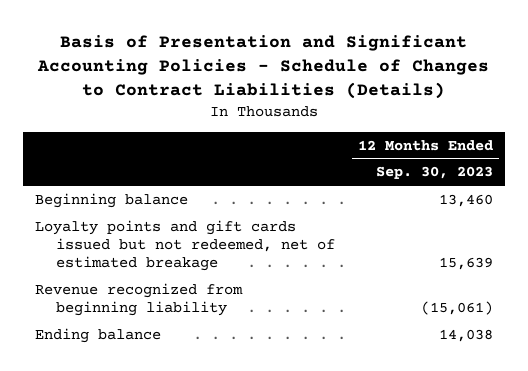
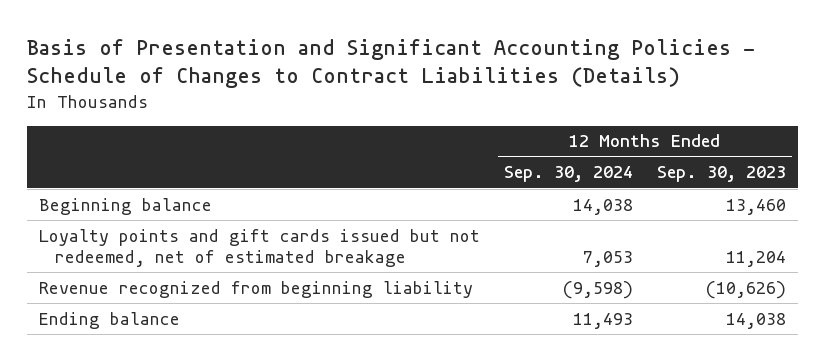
none -> [504,166,634,183] Sep. 30, 2024
[439,257,494,271] 15,639 -> [726,251,787,268] 11,204
[421,301,494,316] (15,061) -> [706,280,787,299] (10,626)

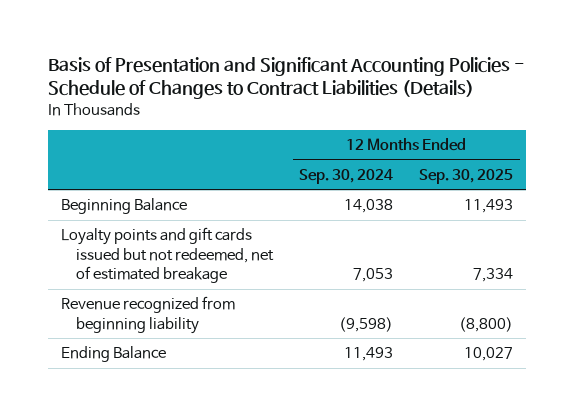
[657,166,787,183] Sep. 30, 2023 -> none
none -> [419,168,514,184] Sep. 30, 2025
[38,197,212,215] Beginning balance -> [60,198,187,215] Beginning Balance
[38,311,180,329] Ending balance -> [60,346,166,363] Ending Balance

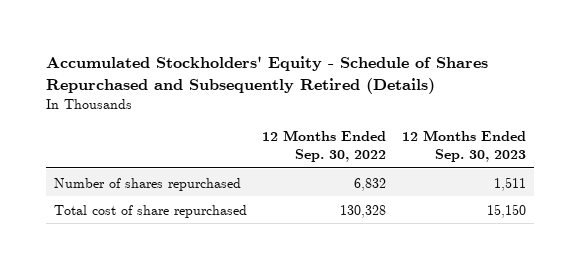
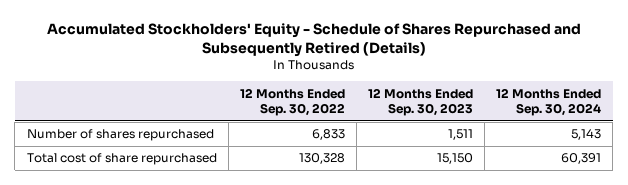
none -> [496,87,602,117] 12 Months Ended Sep. 30, 2024
[354,177,387,191] 6,832 -> [311,129,345,141] 6,833

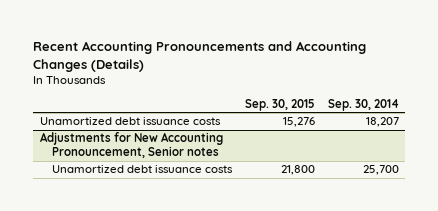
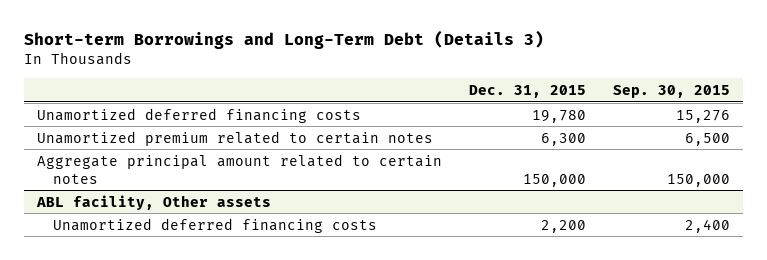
[33,41,367,72] Recent Accounting Pronouncements and Accounting Changes (Details) -> [23,30,544,50] Short-term Borrowings and Long-Term Debt (Details 3)
[327,98,399,111] Sep. 30, 2014 -> none
none -> [469,84,587,98] Dec. 31, 2015
[39,132,223,159] Adjustments for New Accounting Pronouncement, Senior notes -> none
[39,117,221,126] Unamortized debt issuance costs -> [37,107,362,123] Unamortized deferred financing costs
none -> [37,130,434,146] Unamortized premium related to certain notes
none -> [37,153,443,184] Aggregate principal amount related to certain notes
none -> [36,194,272,210] ABL facility, Other assets
[52,165,234,174] Unamortized debt issuance costs -> [53,217,378,233] Unamortized deferred financing costs
[281,165,316,176] 21,800 -> [684,218,730,233] 2,400

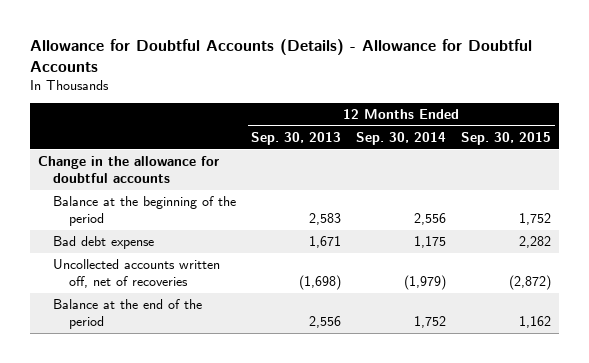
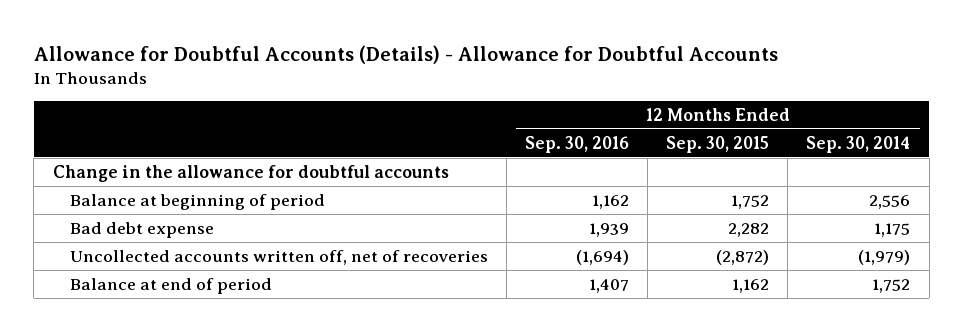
[251,131,342,145] Sep. 30, 2013 -> none
none -> [524,135,629,153] Sep. 30, 2016
[53,196,237,227] Balance at the beginning of the period -> [69,193,325,210] Balance at beginning of period
[53,299,203,330] Balance at the end of the period -> [69,277,272,294] Balance at end of period

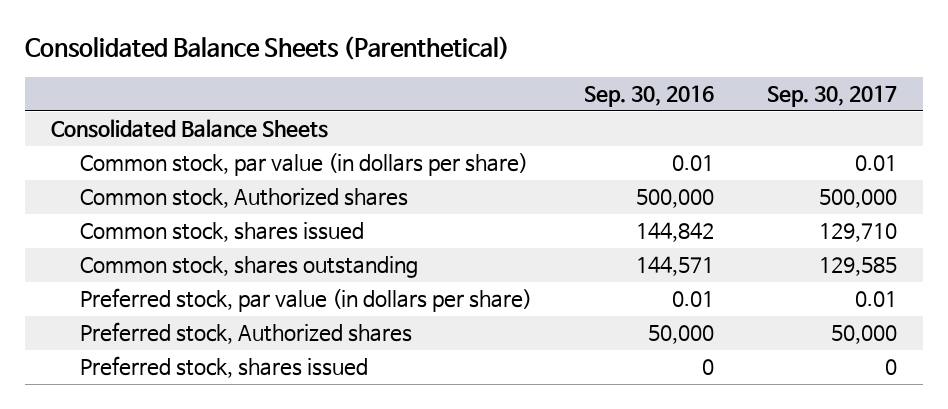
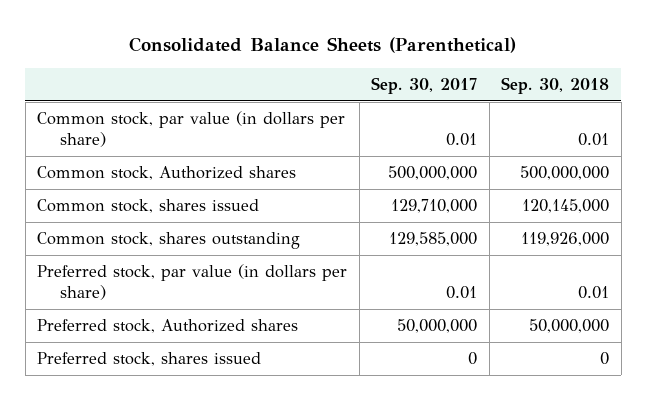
[584,85,715,108] Sep. 30, 2016 -> none
none -> [501,76,610,94] Sep. 30, 2018
[50,119,328,139] Consolidated Balance Sheets -> none
[818,189,897,209] 500,000 -> [388,166,478,181] 500,000,000
[818,223,897,243] 129,710 -> [391,199,478,214] 129,710,000
[818,257,897,277] 129,585 -> [389,232,478,247] 129,585,000
[830,325,897,345] 50,000 -> [397,319,478,334] 50,000,000

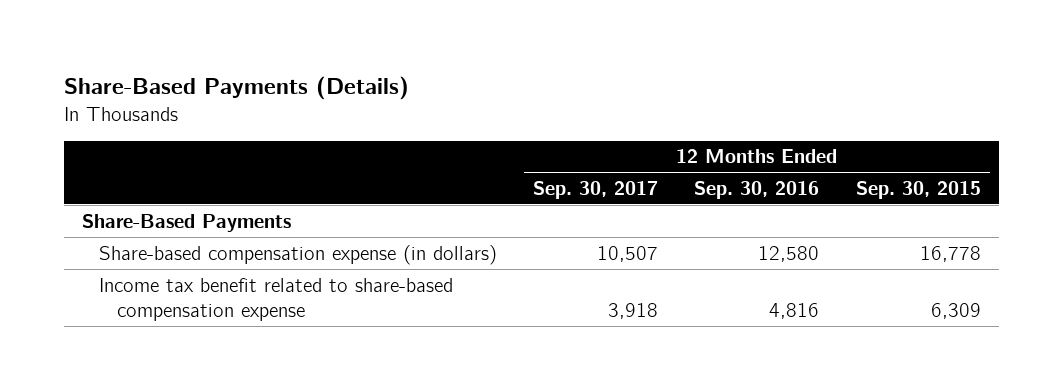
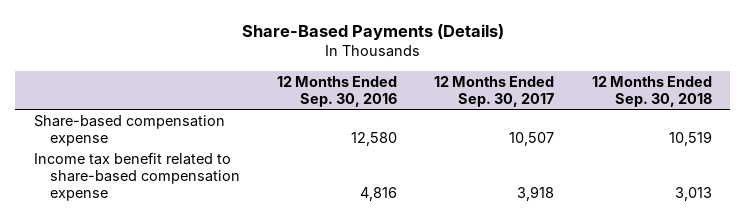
[855,180,981,199] Sep. 30, 2015 -> none
none -> [591,75,712,107] 12 Months Ended Sep. 30, 2018
[81,213,291,232] Share-Based Payments -> none
[99,244,498,265] Share-based compensation expense (in dollars) -> [33,114,225,146] Share-based compensation expense

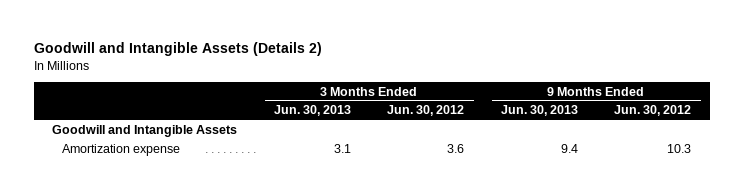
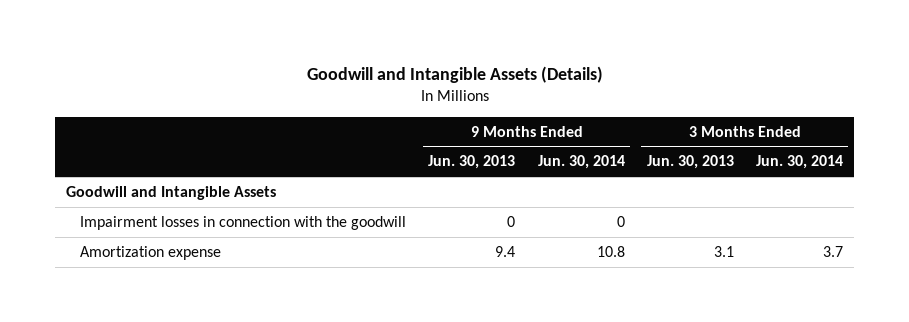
[34,42,323,57] Goodwill and Intangible Assets (Details 2) -> [306,65,603,83] Goodwill and Intangible Assets (Details)
[387,105,465,117] Jun. 30, 2012 -> none
[614,105,692,117] Jun. 30, 2012 -> none
none -> [537,155,625,170] Jun. 30, 2014
none -> [755,155,843,170] Jun. 30, 2014
none -> [80,216,407,231] Impairment losses in connection with the goodwill

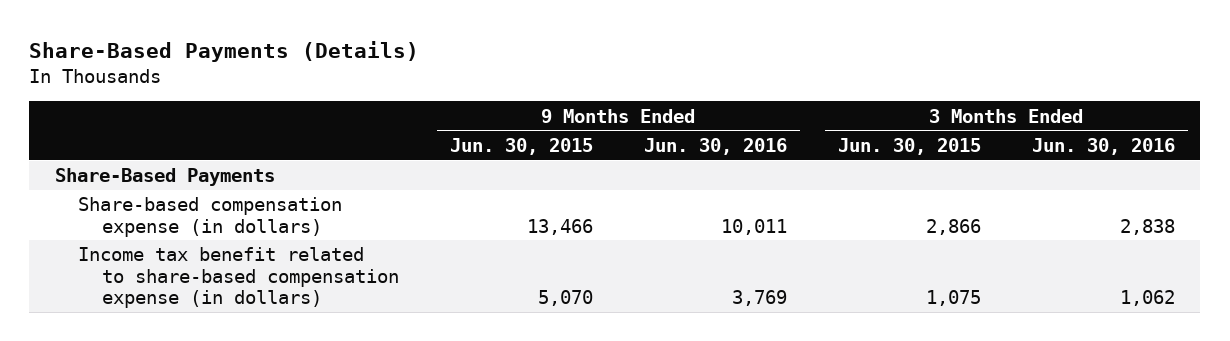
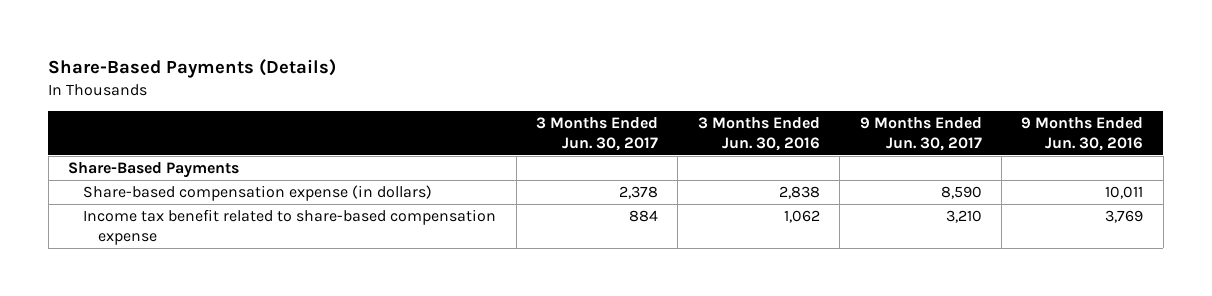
[449,137,593,155] Jun. 30, 2015 -> none
[837,137,981,155] Jun. 30, 2015 -> none
none -> [536,117,659,151] 3 Months Ended Jun. 30, 2017
none -> [859,117,982,151] 9 Months Ended Jun. 30, 2017
[78,247,399,308] Income tax benefit related to share-based compensation expense (in dollars) -> [83,209,497,245] Income tax benefit related to share-based compensation expense

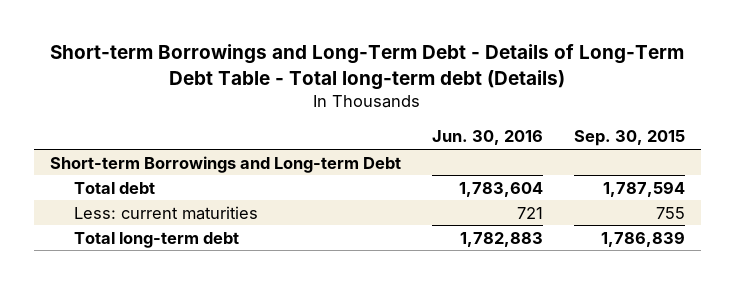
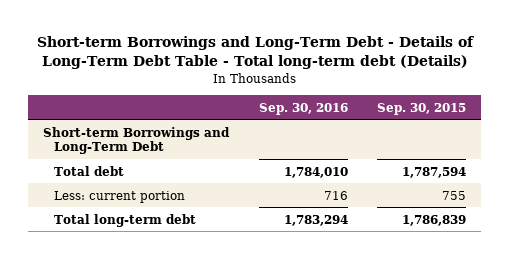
[431,130,543,146] Jun. 30, 2016 -> none
none -> [258,102,348,115] Sep. 30, 2016
[49,155,401,173] Short-term Borrowings and Long-term Debt -> [43,126,231,155] Short-term Borrowings and Long-Term Debt
[73,205,258,220] Less: current maturities -> [54,190,186,203] Less: current portion

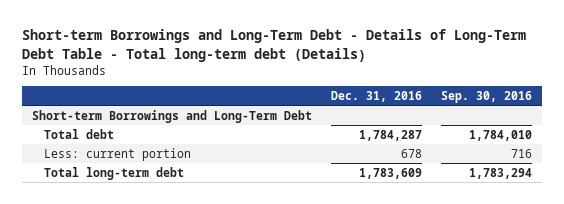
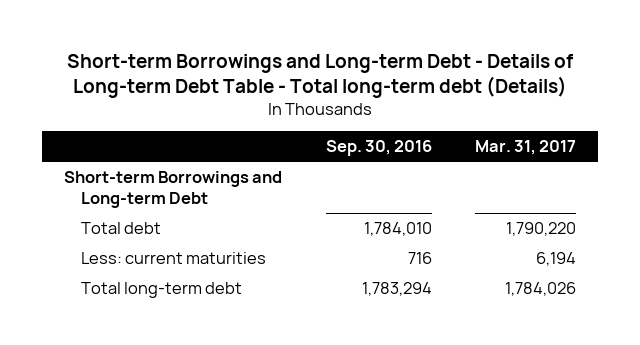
[22,29,527,62] Short-term Borrowings and Long-Term Debt - Details of Long-Term Debt Table - Total long-term debt (Details) -> [67,53,574,98] Short-term Borrowings and Long-term Debt - Details of Long-term Debt Table - Total long-term debt (Details)
[330,91,422,103] Dec. 31, 2016 -> none
none -> [475,140,577,156] Mar. 31, 2017
[31,109,312,123] Short-term Borrowings and Long-Term Debt -> [64,171,283,208] Short-term Borrowings and Long-term Debt
[43,147,191,161] Less: current portion -> [80,252,266,265] Less: current maturities

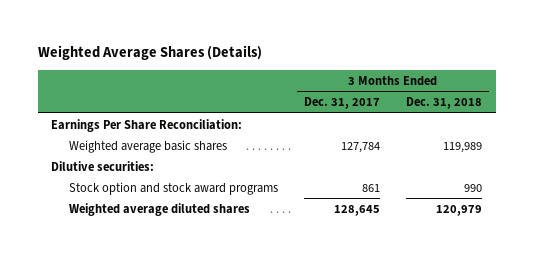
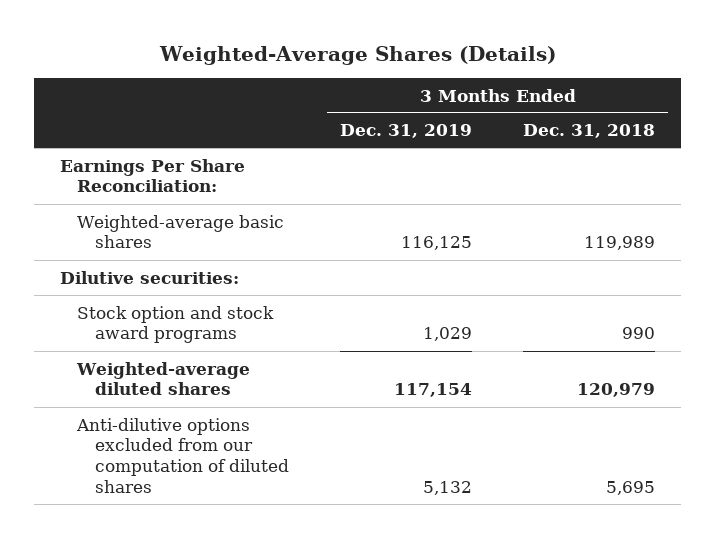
[37,45,262,61] Weighted Average Shares (Details) -> [158,45,556,65] Weighted-Average Shares (Details)
[304,97,381,110] Dec. 31, 2017 -> none
none -> [340,124,473,139] Dec. 31, 2019
[68,139,227,153] Weighted average basic shares -> [77,214,285,249] Weighted-average basic shares
[68,202,250,216] Weighted average diluted shares -> [76,361,251,396] Weighted-average diluted shares
none -> [76,417,290,494] Anti-dilutive options excluded from our computation of diluted shares

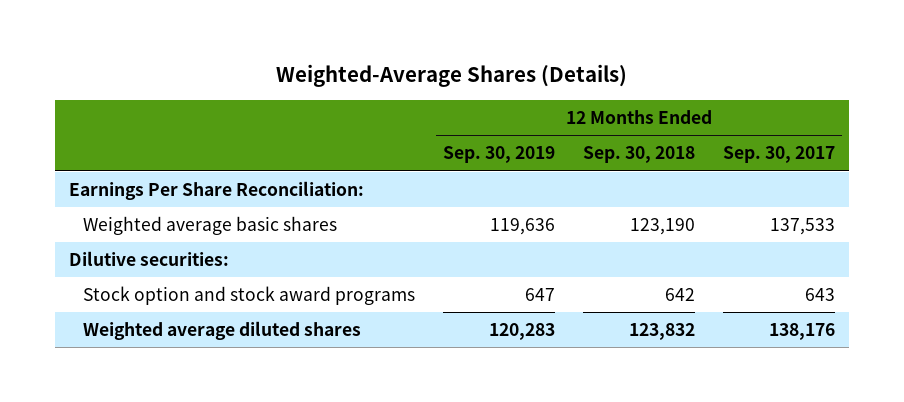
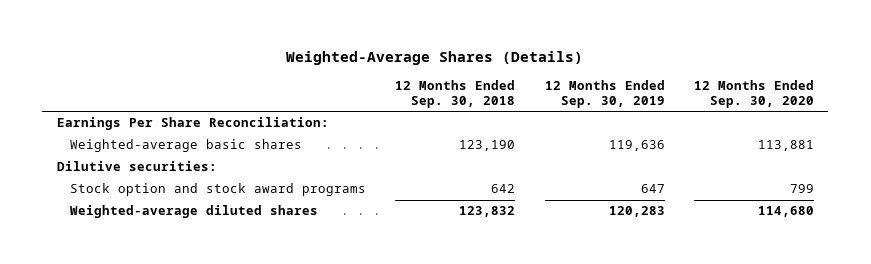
[723,146,836,164] Sep. 30, 2017 -> none
none -> [693,80,814,109] 12 Months Ended Sep. 30, 2020
[83,216,338,236] Weighted average basic shares -> [70,139,303,153] Weighted-average basic shares
[83,321,362,341] Weighted average diluted shares -> [70,205,319,219] Weighted-average diluted shares

